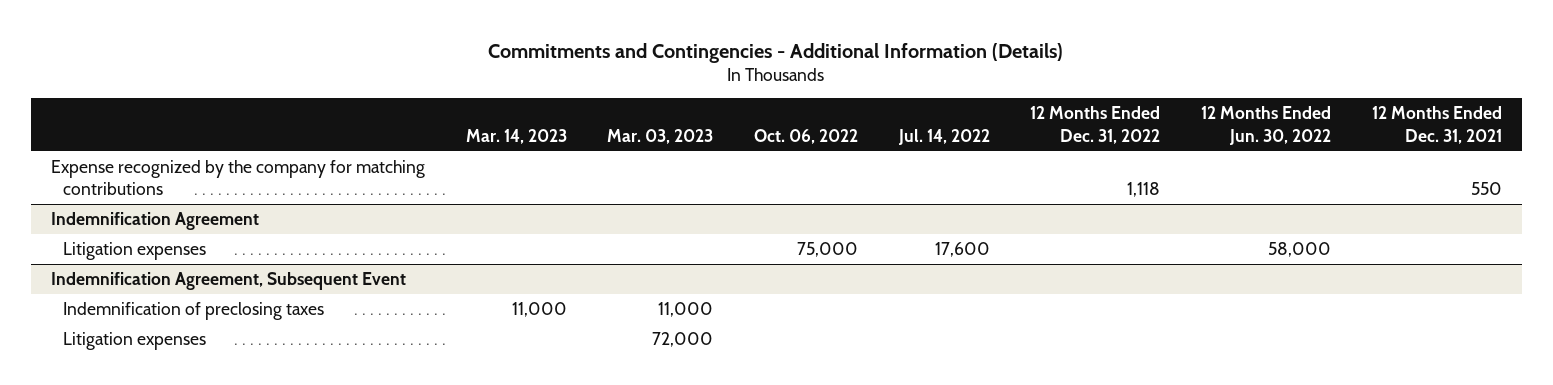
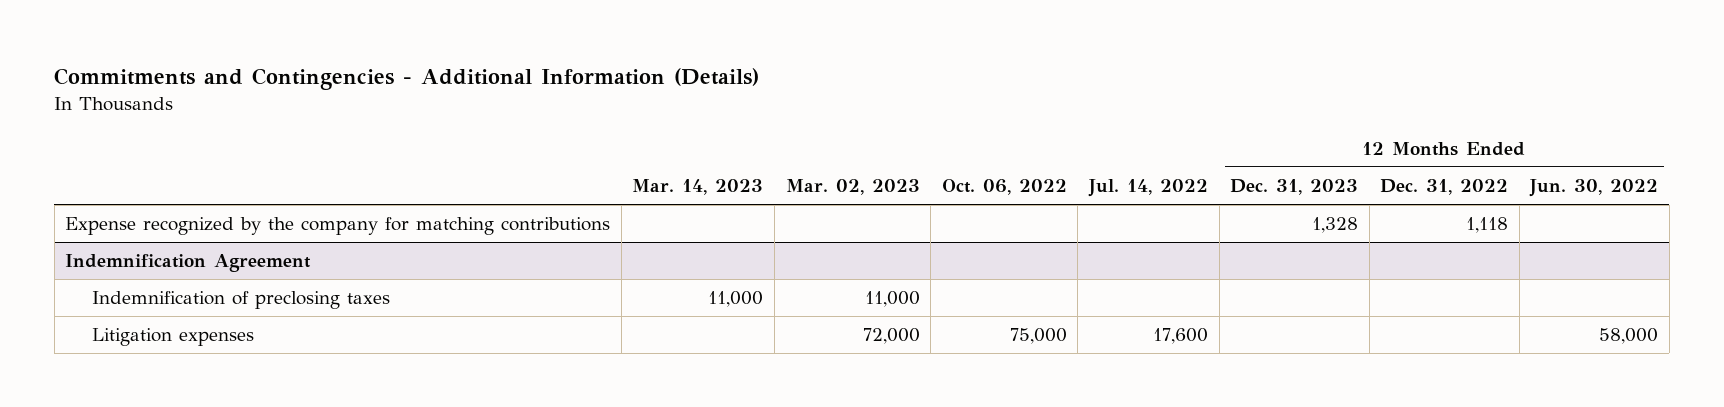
[607,128,714,144] Mar. 03, 2023 -> none
[1371,106,1502,144] 12 Months Ended Dec. 31, 2021 -> none
none -> [785,179,920,196] Mar. 02, 2023
none -> [1230,179,1359,196] Dec. 31, 2023
none -> [91,291,390,310] Indemnification of preclosing taxes
[51,272,407,291] Indemnification Agreement, Subsequent Event -> none
[63,302,325,321] Indemnification of preclosing taxes -> none
[63,332,207,351] Litigation expenses -> none

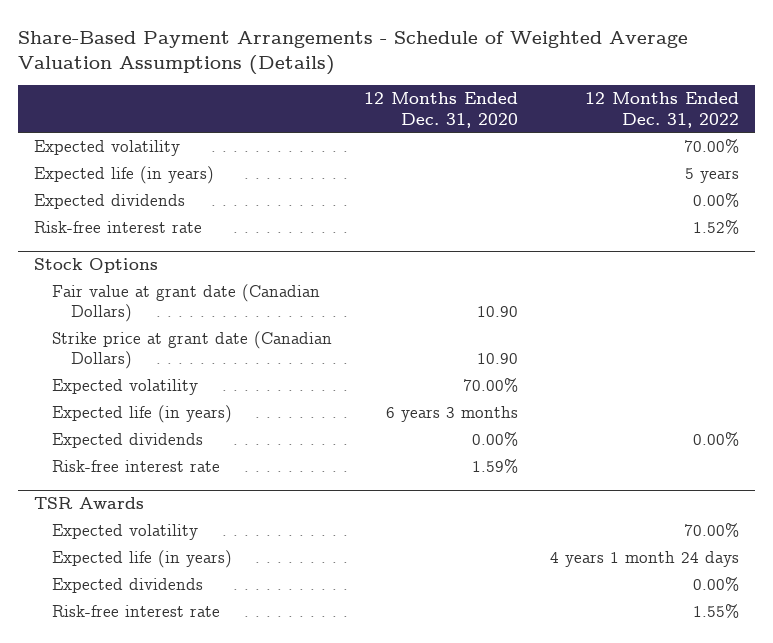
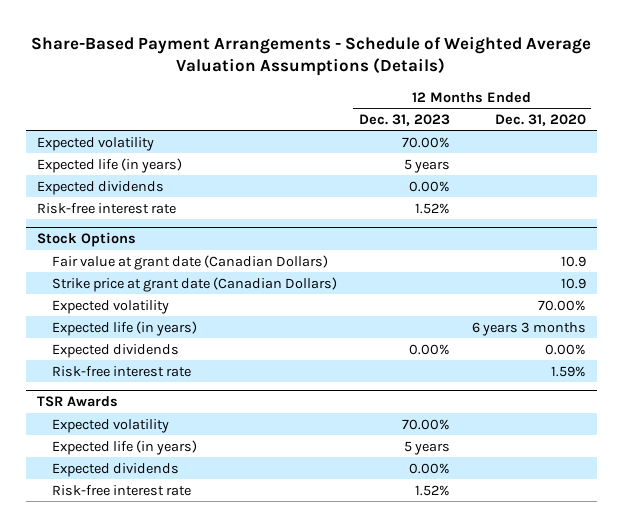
[584,92,739,128] 12 Months Ended Dec. 31, 2022 -> none
none -> [358,113,450,126] Dec. 31, 2023
[477,306,519,318] 10.90 -> [560,255,586,267] 10.9
[477,353,519,365] 10.90 -> [560,277,586,289] 10.9

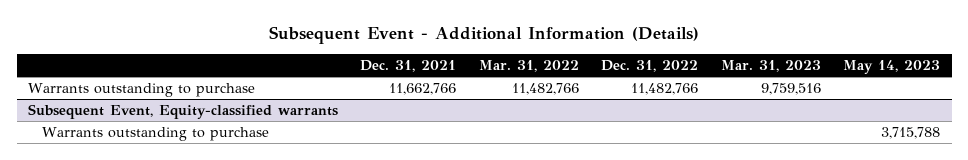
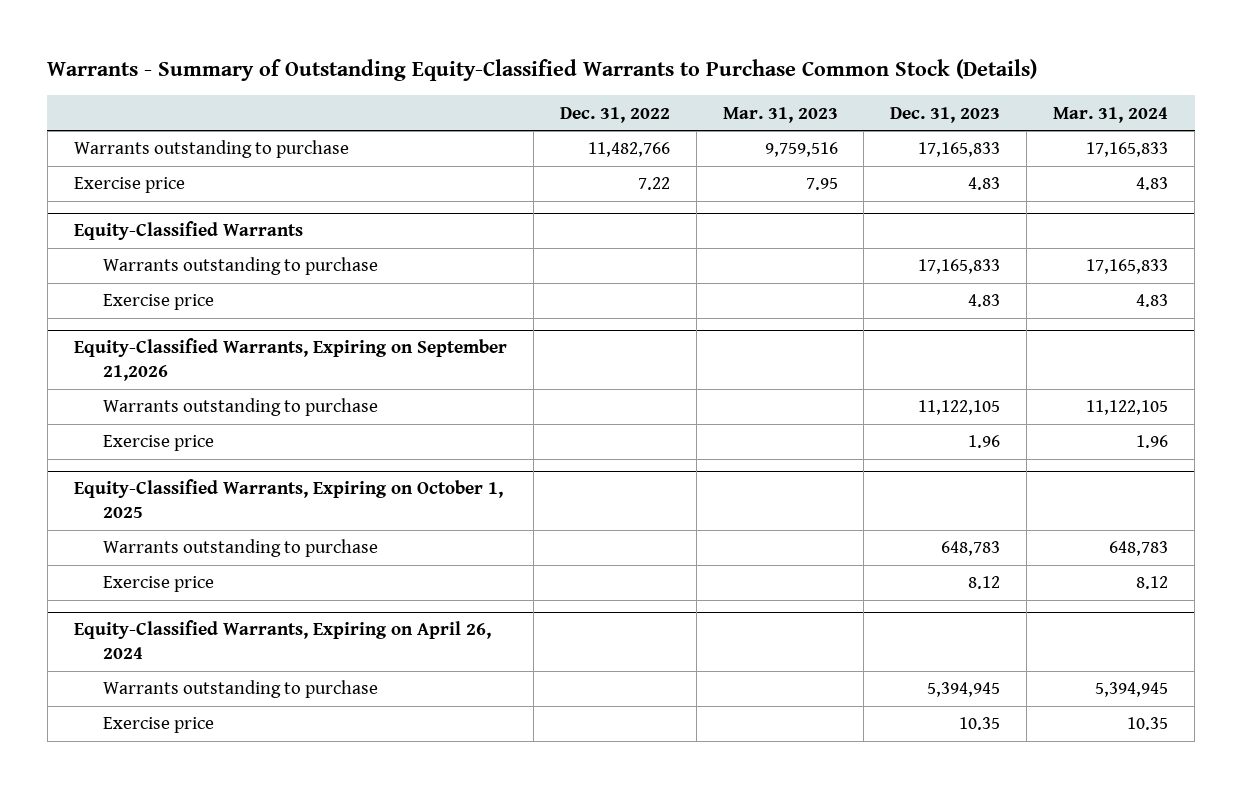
[269,26,700,45] Subsequent Event - Additional Information (Details) -> [47,59,1038,82] Warrants - Summary of Outstanding Equity-Classified Warrants to Purchase Common Stock (Details)
[360,60,457,73] Dec. 31, 2021 -> none
[478,60,579,73] Mar. 31, 2022 -> none
[843,60,941,75] May 14, 2023 -> none
none -> [890,106,1001,123] Dec. 31, 2023
none -> [1053,106,1169,123] Mar. 31, 2024
none -> [73,177,185,194] Exercise price
[27,104,338,120] Subsequent Event, Equity-classified warrants -> [73,221,303,241] Equity-Classified Warrants
none -> [102,294,214,311] Exercise price
none -> [73,338,507,382] Equity-Classified Warrants, Expiring on September 21,2026
none -> [102,398,378,417] Warrants outstanding to purchase
none -> [102,435,214,452] Exercise price
none -> [73,479,503,519] Equity-Classified Warrants, Expiring on October 1, 2025
none -> [102,539,378,558] Warrants outstanding to purchase
none -> [102,576,214,593] Exercise price
none -> [73,620,491,660] Equity-Classified Warrants, Expiring on April 26, 2024
none -> [102,680,378,699] Warrants outstanding to purchase
none -> [102,717,214,734] Exercise price

